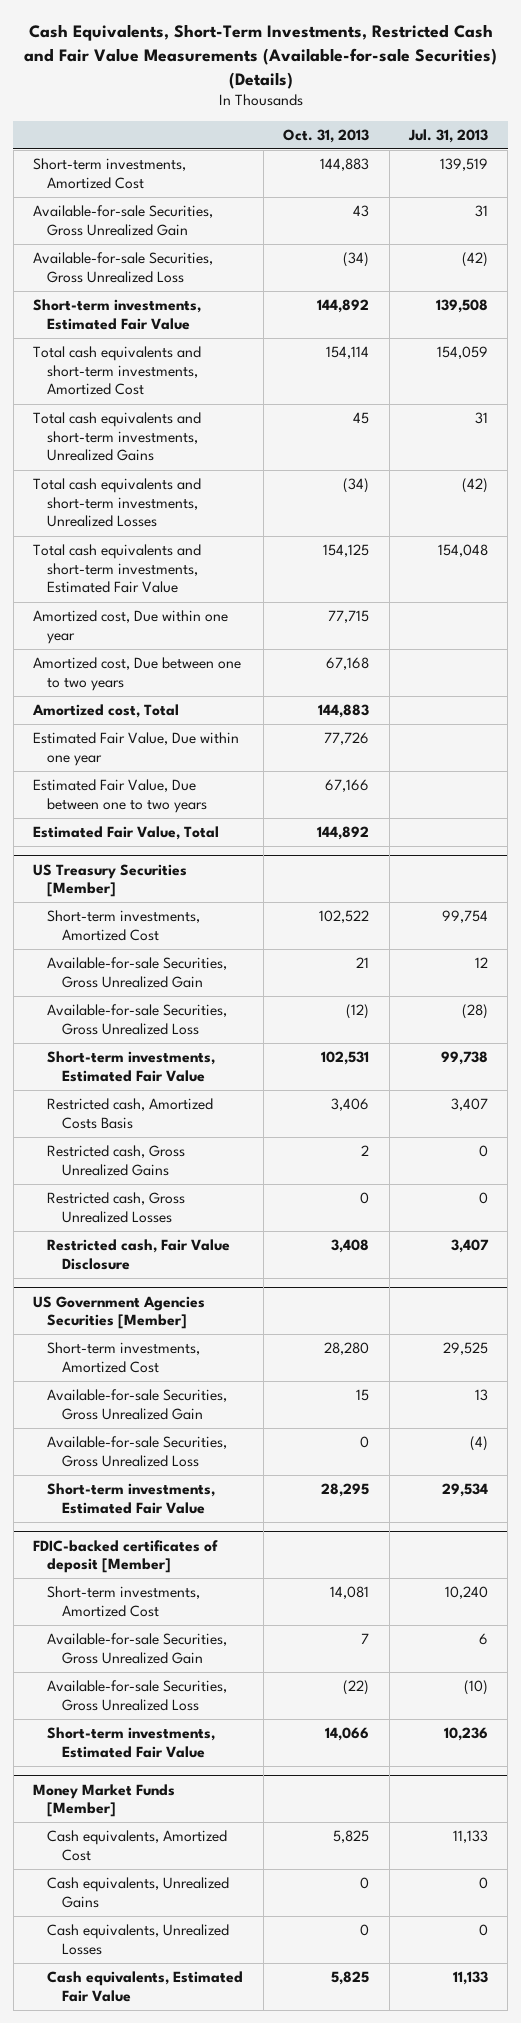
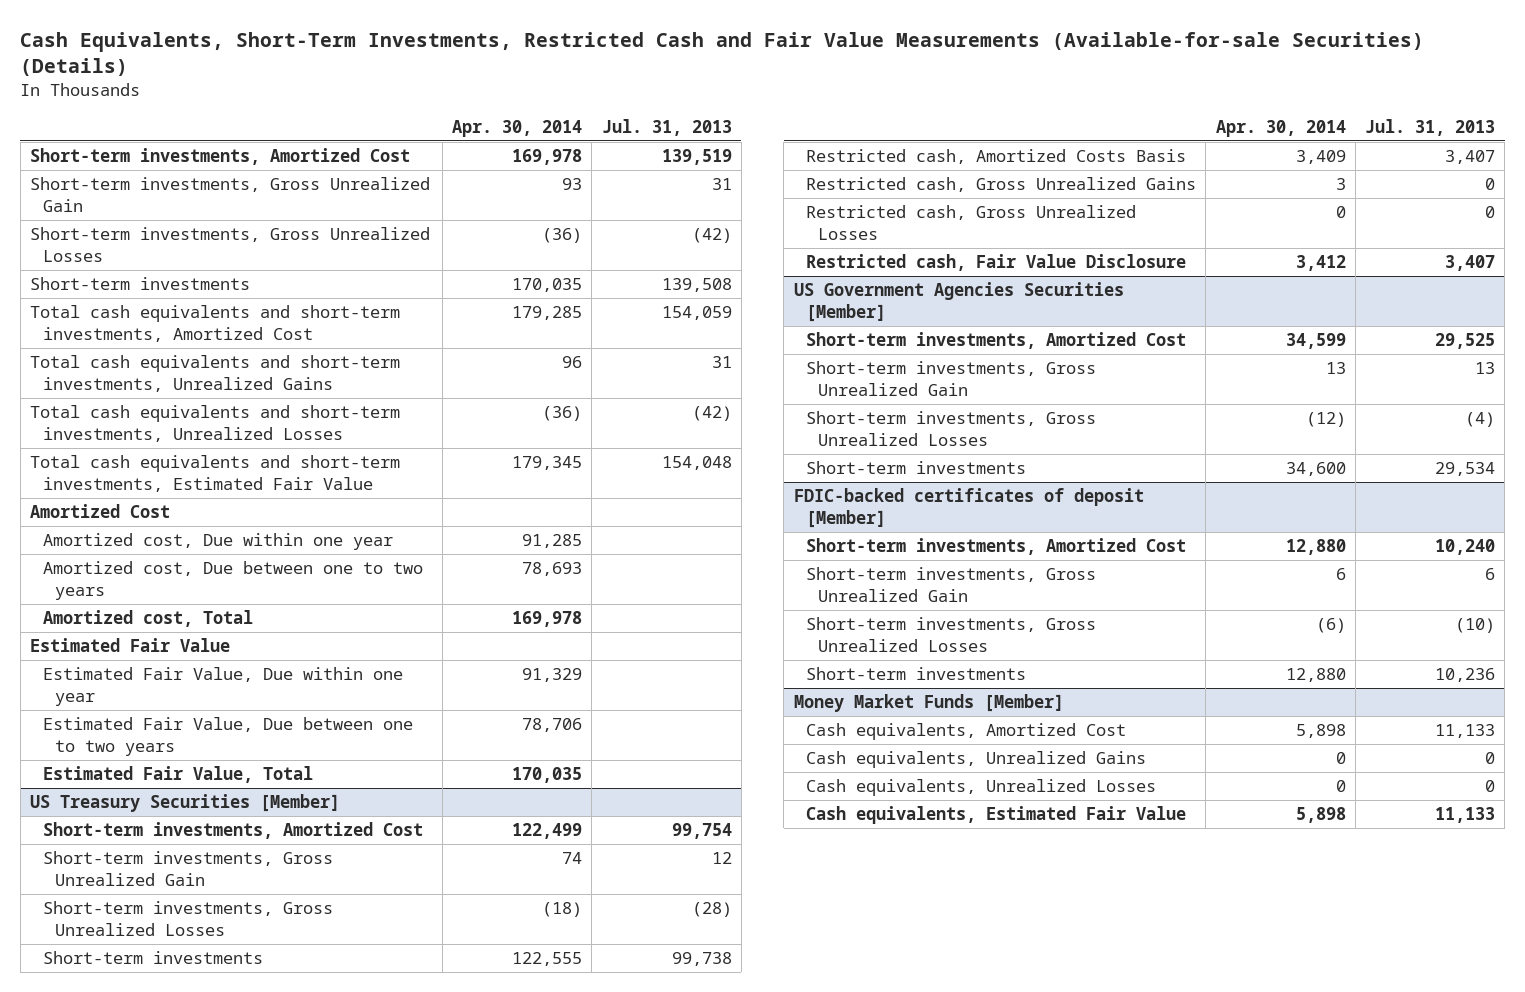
[283,128,370,143] Oct. 31, 2013 -> none
none -> [452,119,583,137] Apr. 30, 2014
[33,205,214,236] Available-for-sale Securities, Gross Unrealized Gain -> none
[33,252,214,283] Available-for-sale Securities, Gross Unrealized Loss -> none
none -> [30,177,431,212] Short-term investments, Gross Unrealized Gain
none -> [30,227,431,262] Short-term investments, Gross Unrealized Losses
[33,299,202,330] Short-term investments, Estimated Fair Value -> [30,277,251,291] Short-term investments
none -> [30,504,171,519] Amortized Cost
none -> [30,638,231,653] Estimated Fair Value
[47,957,228,988] Available-for-sale Securities, Gross Unrealized Gain -> none
[47,1004,228,1035] Available-for-sale Securities, Gross Unrealized Loss -> none
none -> [42,851,333,886] Short-term investments, Gross Unrealized Gain
none -> [42,901,333,936] Short-term investments, Gross Unrealized Losses
[47,1051,216,1082] Short-term investments, Estimated Fair Value -> [42,951,263,965] Short-term investments
[47,1389,228,1420] Available-for-sale Securities, Gross Unrealized Gain -> none
[47,1436,228,1467] Available-for-sale Securities, Gross Unrealized Loss -> none
none -> [806,361,1097,396] Short-term investments, Gross Unrealized Gain
none -> [806,411,1097,446] Short-term investments, Gross Unrealized Losses
[47,1483,216,1514] Short-term investments, Estimated Fair Value -> [806,461,1027,475] Short-term investments
[47,1633,228,1664] Available-for-sale Securities, Gross Unrealized Gain -> none
[47,1680,228,1711] Available-for-sale Securities, Gross Unrealized Loss -> none
none -> [806,567,1097,602] Short-term investments, Gross Unrealized Gain
none -> [806,617,1097,652] Short-term investments, Gross Unrealized Losses
[47,1727,216,1758] Short-term investments, Estimated Fair Value -> [806,667,1027,681] Short-term investments

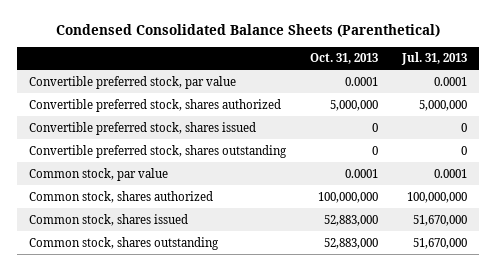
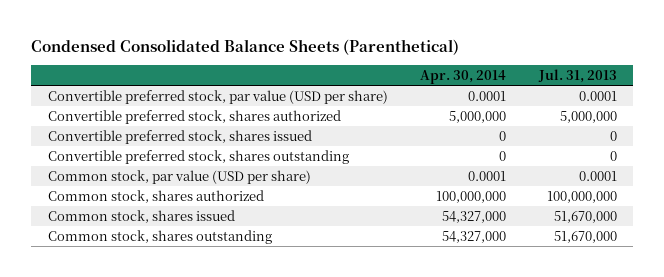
[310,53,379,65] Oct. 31, 2013 -> none
none -> [420,69,507,84] Apr. 30, 2014
[28,75,236,89] Convertible preferred stock, par value -> [47,90,388,105] Convertible preferred stock, par value (USD per share)
[28,167,168,181] Common stock, par value -> [47,170,311,185] Common stock, par value (USD per share)

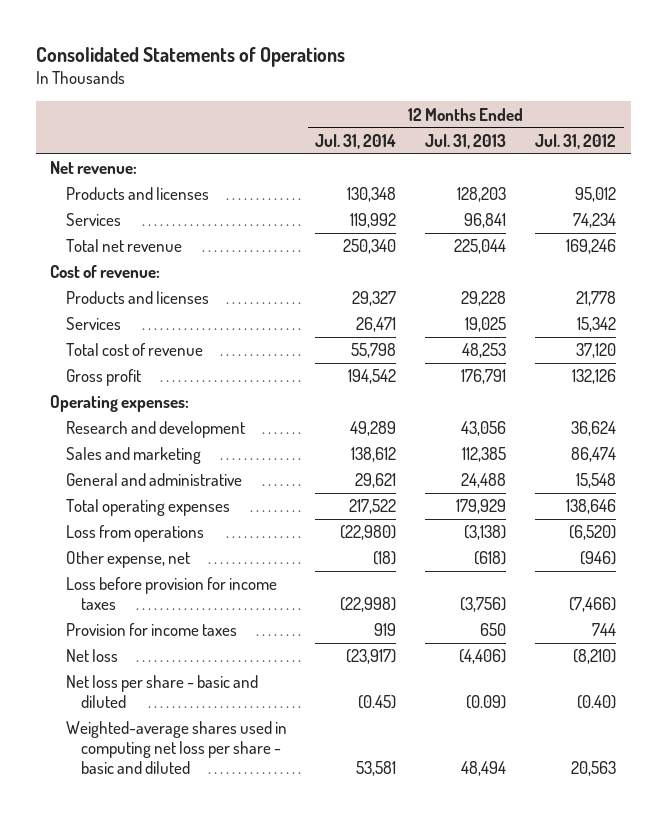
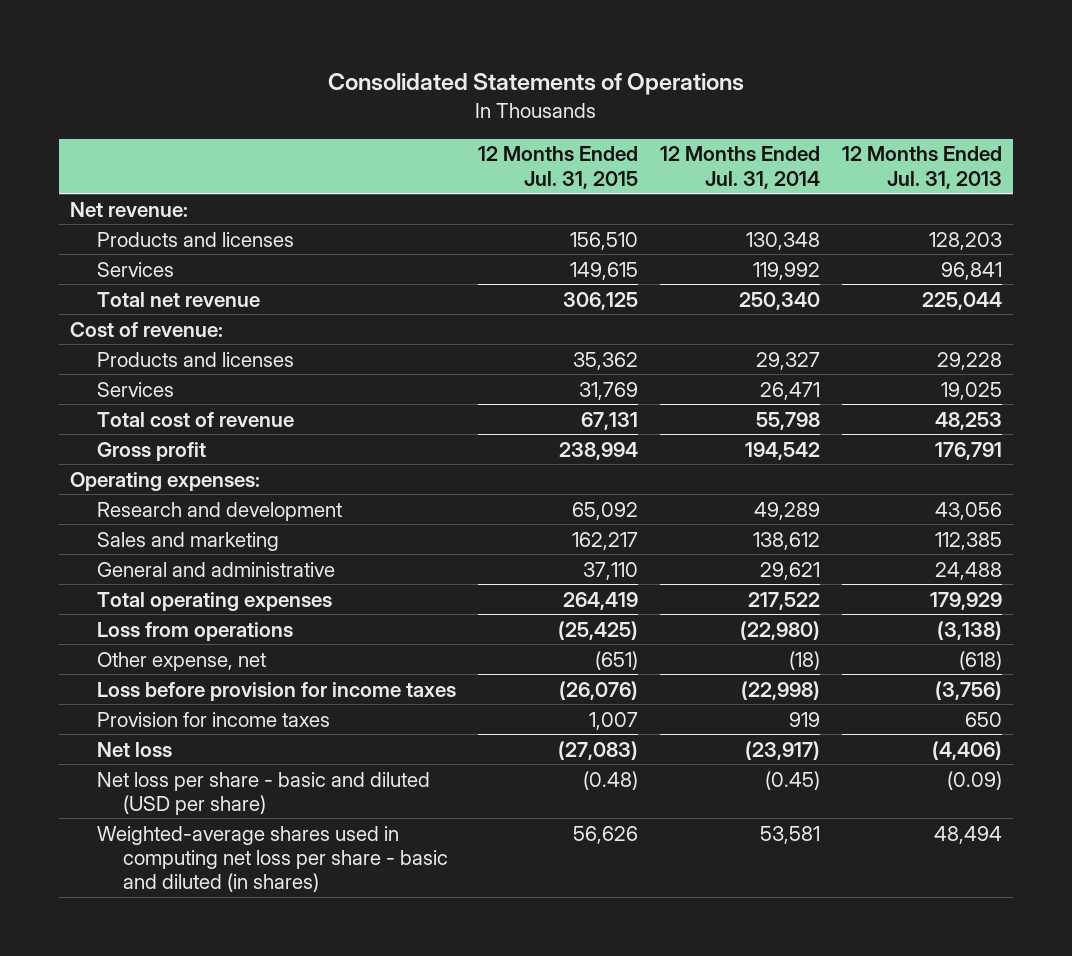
[535,133,617,149] Jul. 31, 2012 -> none
none -> [477,146,638,189] 12 Months Ended Jul. 31, 2015
[65,675,258,708] Net loss per share - basic and diluted -> [96,771,430,815] Net loss per share - basic and diluted (USD per share)
[65,721,287,774] Weighted-average shares used in computing net loss per share - basic and diluted -> [96,825,449,893] Weighted-average shares used in computing net loss per share - basic and diluted (in shares)

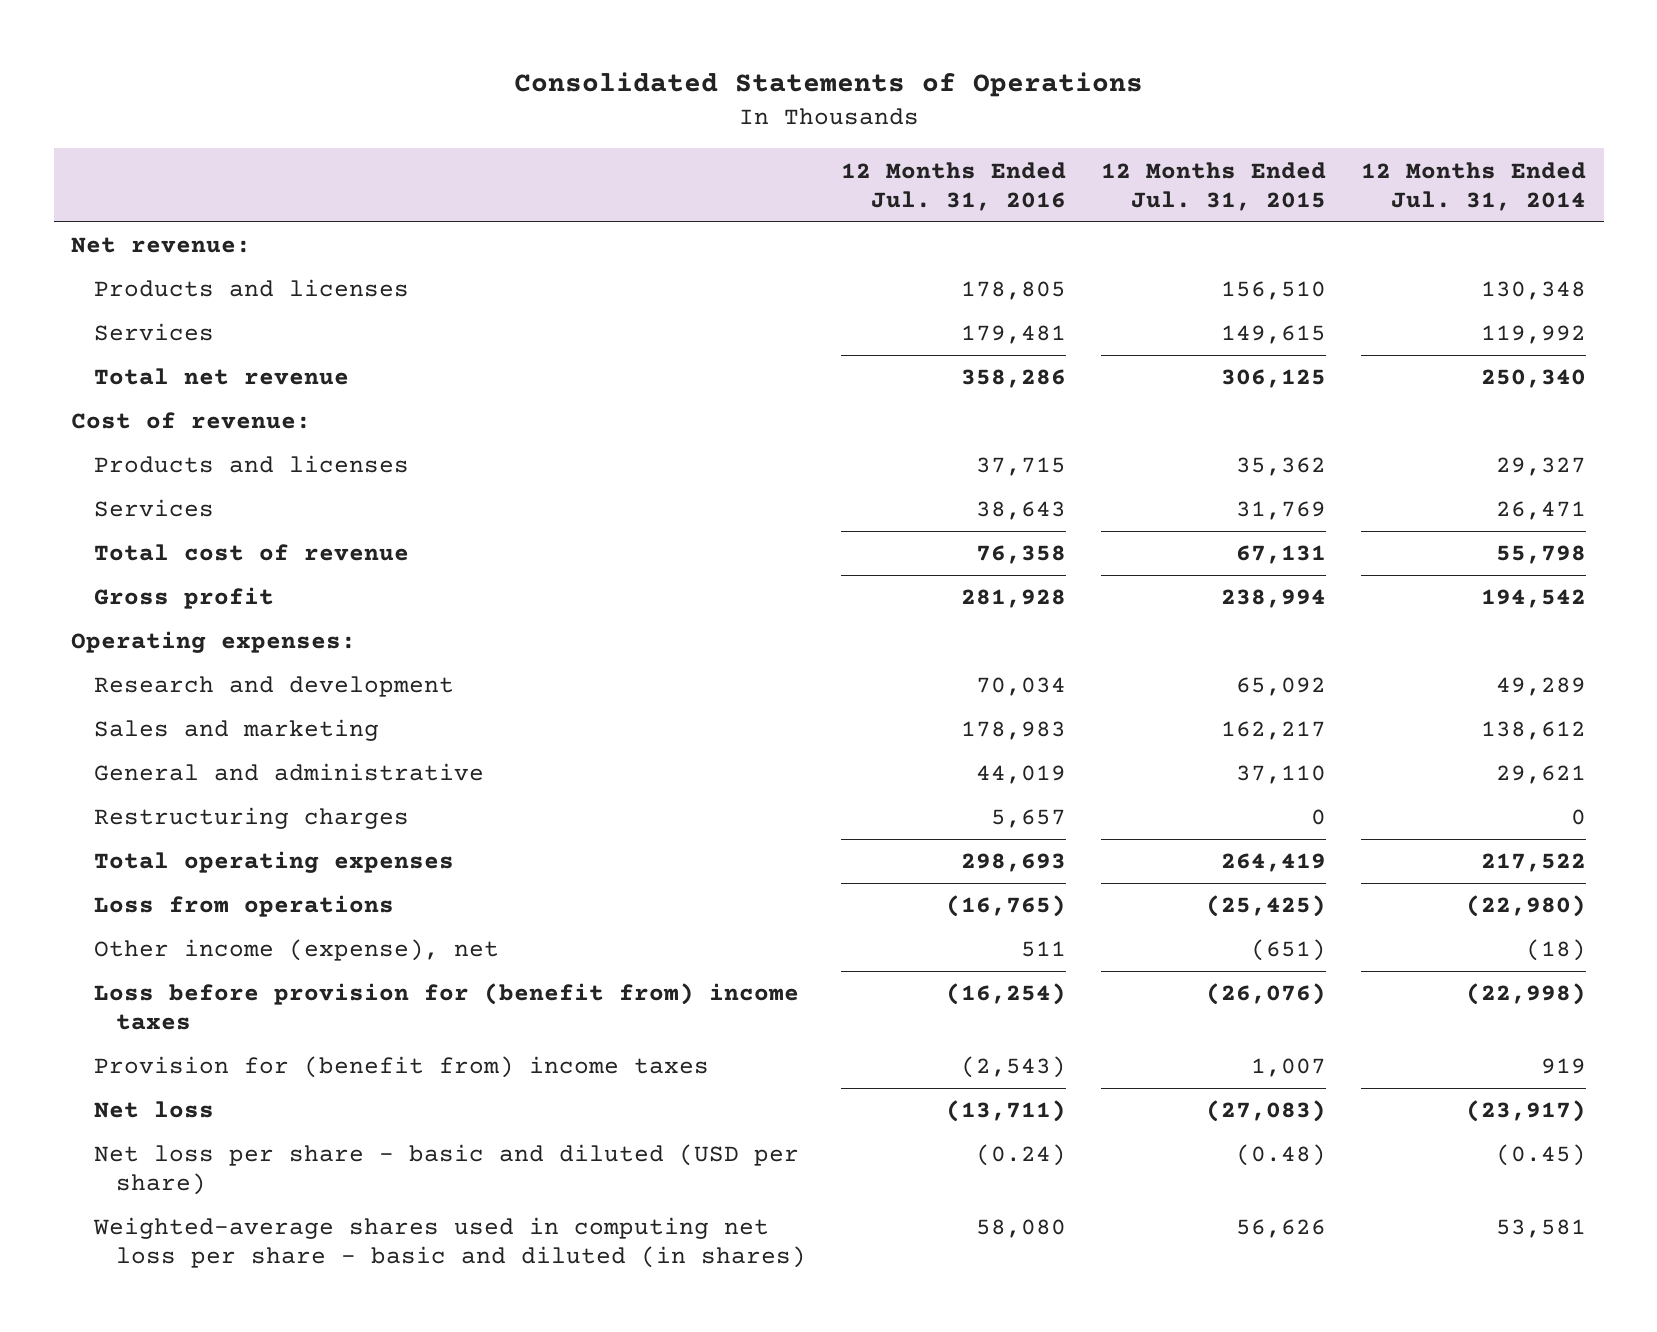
[841,146,1002,189] 12 Months Ended Jul. 31, 2013 -> none
none -> [841,161,1067,211] 12 Months Ended Jul. 31, 2016
none -> [93,807,409,830] Restructuring charges
[96,651,266,671] Other expense, net -> [93,939,499,962] Other income (expense), net
[96,681,456,701] Loss before provision for income taxes -> [93,983,799,1031] Loss before provision for (benefit from) income taxes
[96,711,330,727] Provision for income taxes -> [93,1056,709,1079] Provision for (benefit from) income taxes

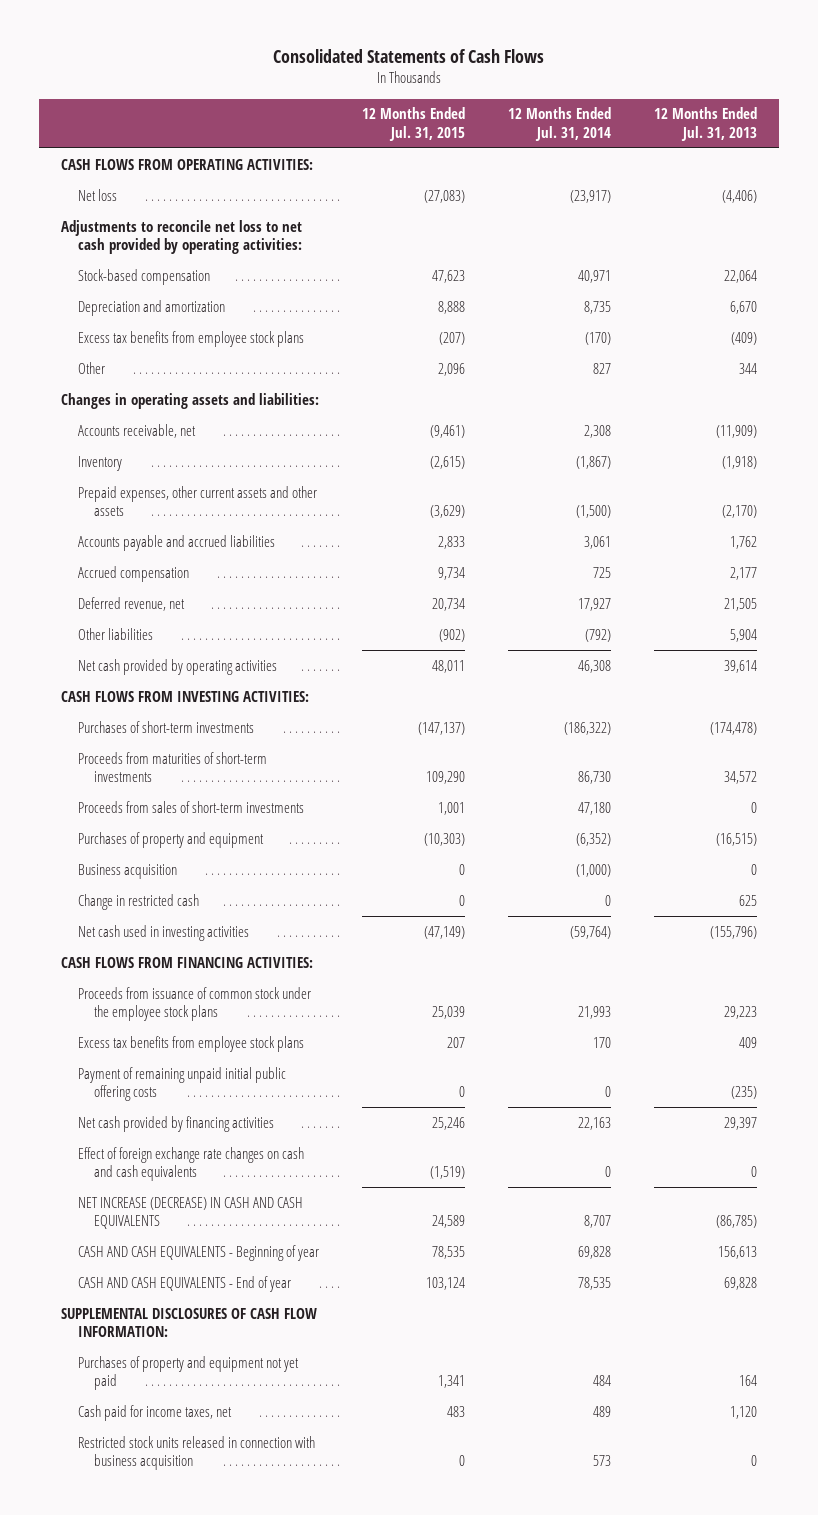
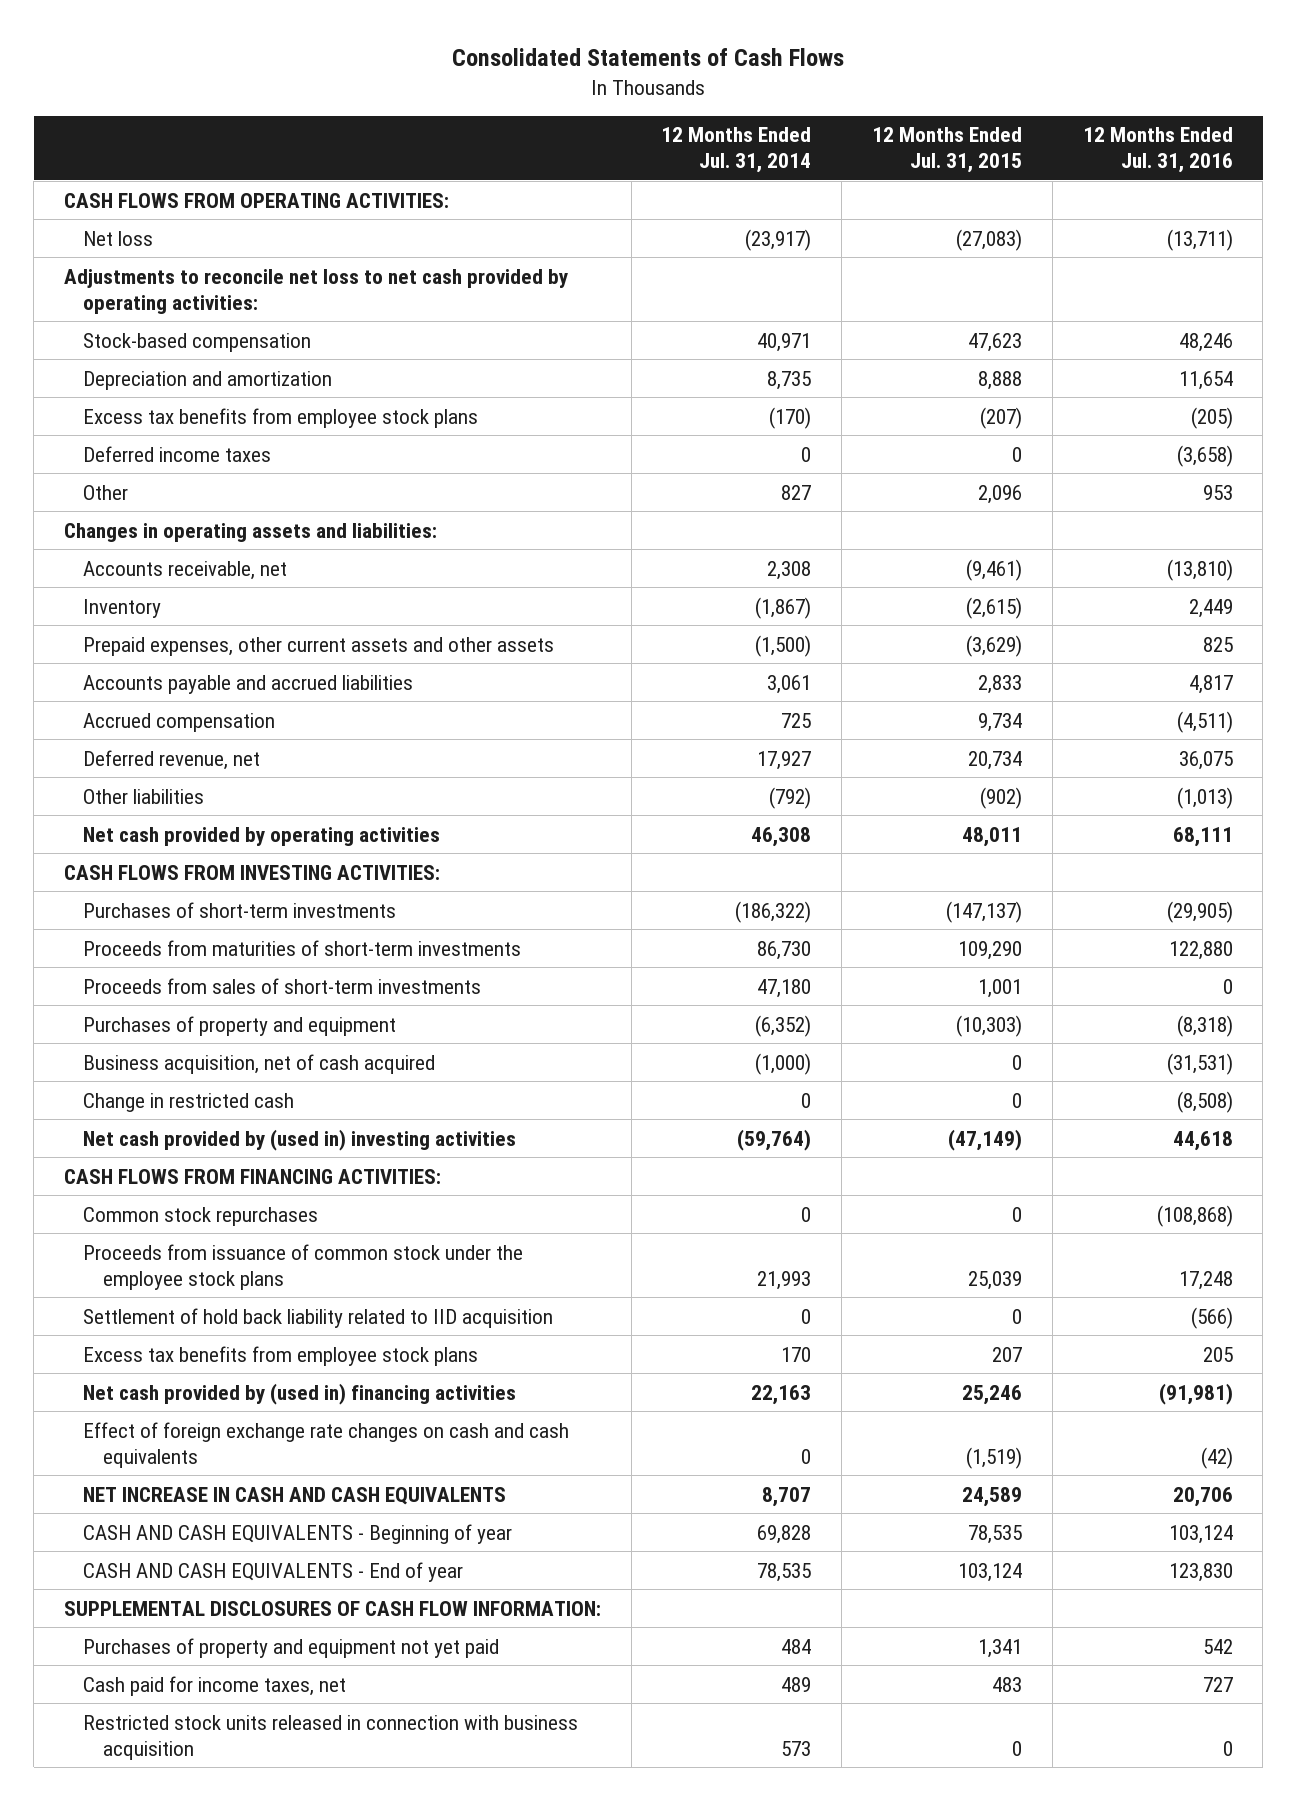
[654,107,758,142] 12 Months Ended Jul. 31, 2013 -> none
none -> [1082,127,1233,174] 12 Months Ended Jul. 31, 2016
none -> [83,445,272,462] Deferred income taxes
[77,863,177,879] Business acquisition -> [83,1053,436,1074] Business acquisition, net of cash acquired
[77,924,249,941] Net cash used in investing activities -> [83,1128,517,1151] Net cash provided by (used in) investing activities
none -> [83,1206,319,1226] Common stock repurchases
none -> [83,1307,554,1328] Settlement of hold back liability related to IID acquisition
[77,1066,286,1102] Payment of remaining unpaid initial public offering costs -> none
[77,1115,274,1132] Net cash provided by financing activities -> [83,1382,517,1405] Net cash provided by (used in) financing activities
[77,1196,303,1230] NET INCREASE (DECREASE) IN CASH AND CASH EQUIVALENTS -> [83,1486,507,1505] NET INCREASE IN CASH AND CASH EQUIVALENTS

